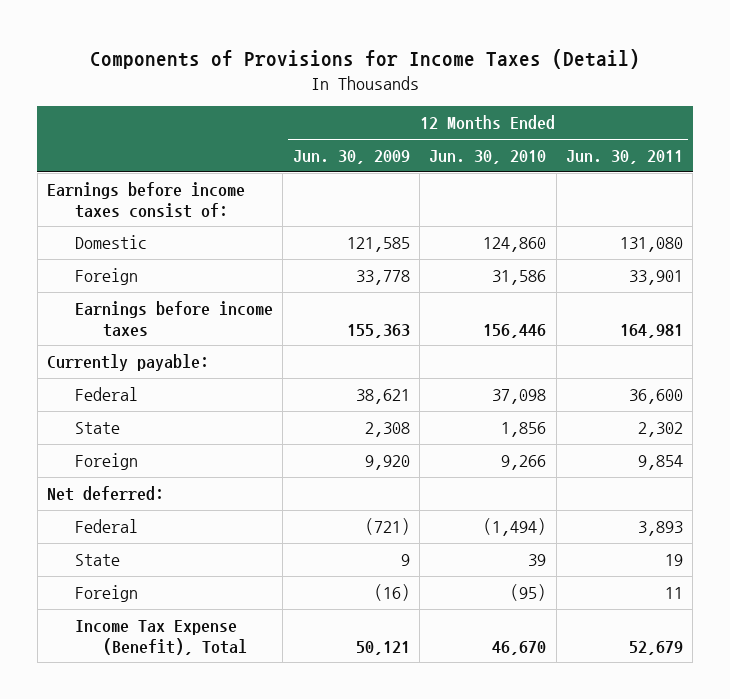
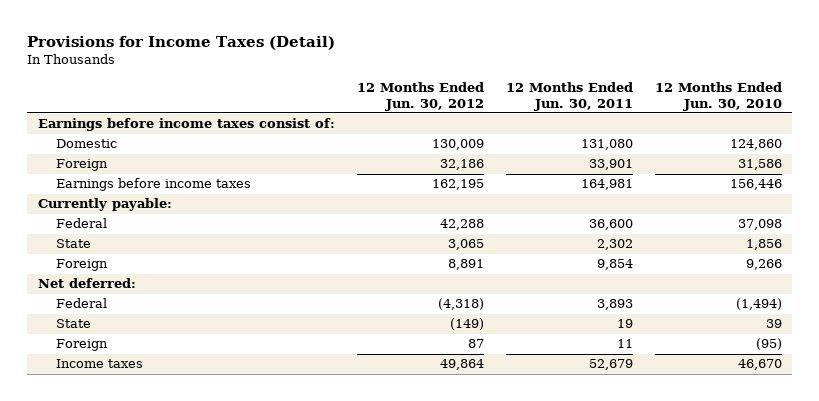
[90,48,641,69] Components of Provisions for Income Taxes (Detail) -> [26,35,335,50] Provisions for Income Taxes (Detail)
[292,150,410,165] Jun. 30, 2009 -> none
none -> [356,81,484,111] 12 Months Ended Jun. 30, 2012
[75,620,248,655] Income Tax Expense (Benefit), Total -> [56,359,144,369] Income taxes

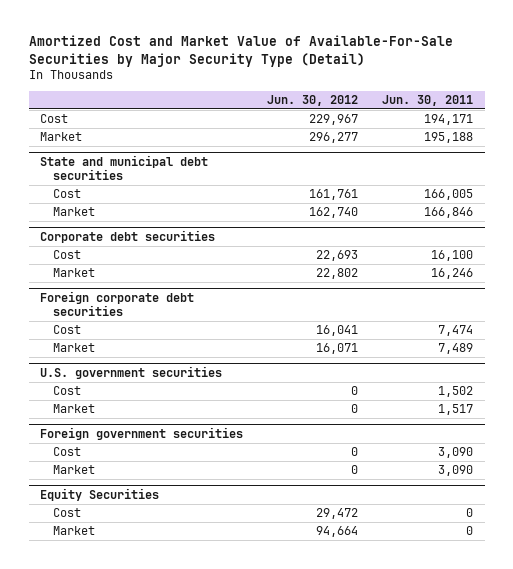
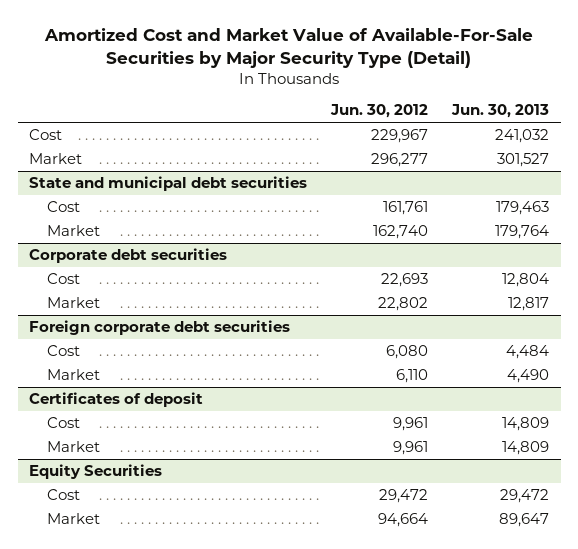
[381,94,473,106] Jun. 30, 2011 -> none
none -> [450,104,549,119] Jun. 30, 2013
[40,366,223,380] U.S. government securities -> none
[40,427,244,441] Foreign government securities -> none
[53,447,82,457] Cost -> none
[53,465,96,475] Market -> none
[316,325,359,337] 16,041 -> [386,345,429,360] 6,080
[316,343,359,355] 16,071 -> [396,369,429,384] 6,110
none -> [29,392,204,408] Certificates of deposit
[351,386,359,396] 0 -> [393,417,429,432] 9,961
[351,404,359,414] 0 -> [393,441,429,456] 9,961

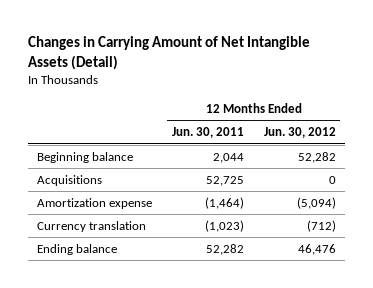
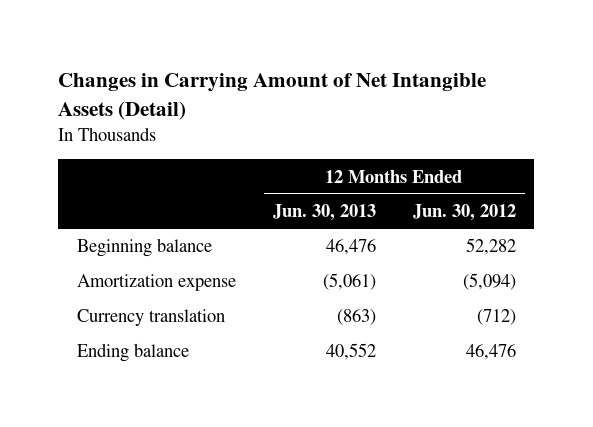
[172,127,245,139] Jun. 30, 2011 -> none
none -> [272,204,376,222] Jun. 30, 2013
[37,174,103,186] Acquisitions -> none

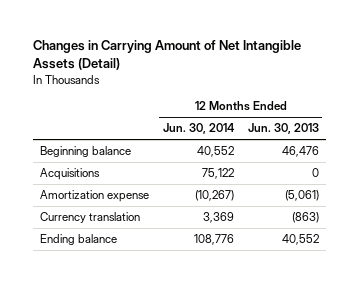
[412,204,516,222] Jun. 30, 2012 -> none
none -> [162,123,235,135] Jun. 30, 2014
none -> [39,168,100,181] Acquisitions

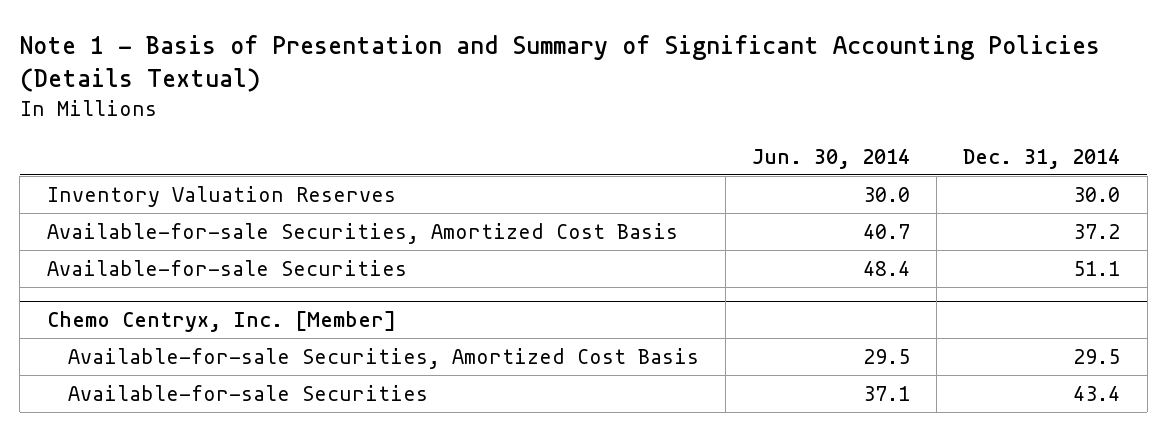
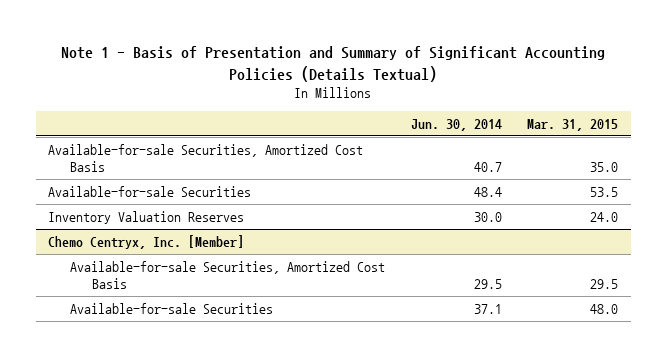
[963,148,1121,169] Dec. 31, 2014 -> none
none -> [527,118,619,131] Mar. 31, 2015
[46,185,396,207] Inventory Valuation Reserves -> [48,210,245,224] Inventory Valuation Reserves

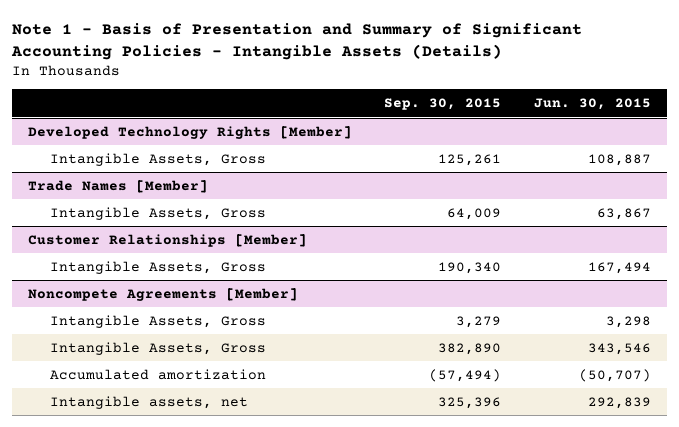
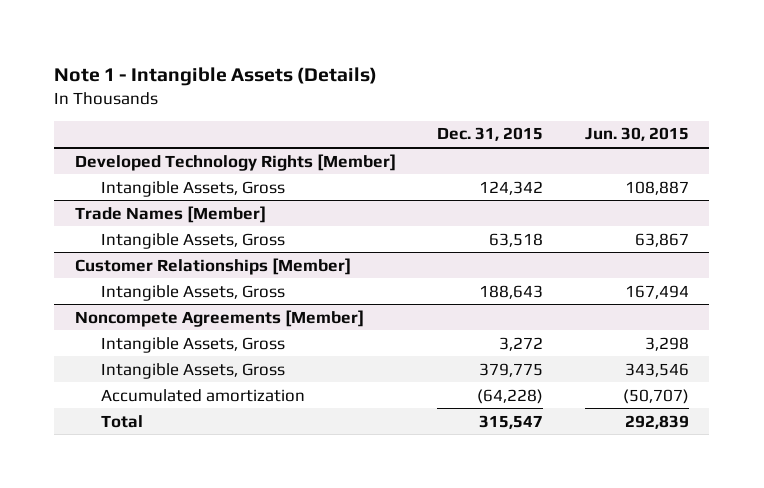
[10,22,582,60] Note 1 - Basis of Presentation and Summary of Significant Accounting Policies - Intangible Assets (Details) -> [54,66,378,86] Note 1 - Intangible Assets (Details)
[384,98,502,111] Sep. 30, 2015 -> none
none -> [437,127,544,142] Dec. 31, 2015
[49,395,248,409] Intangible assets, net -> [101,414,144,428] Total

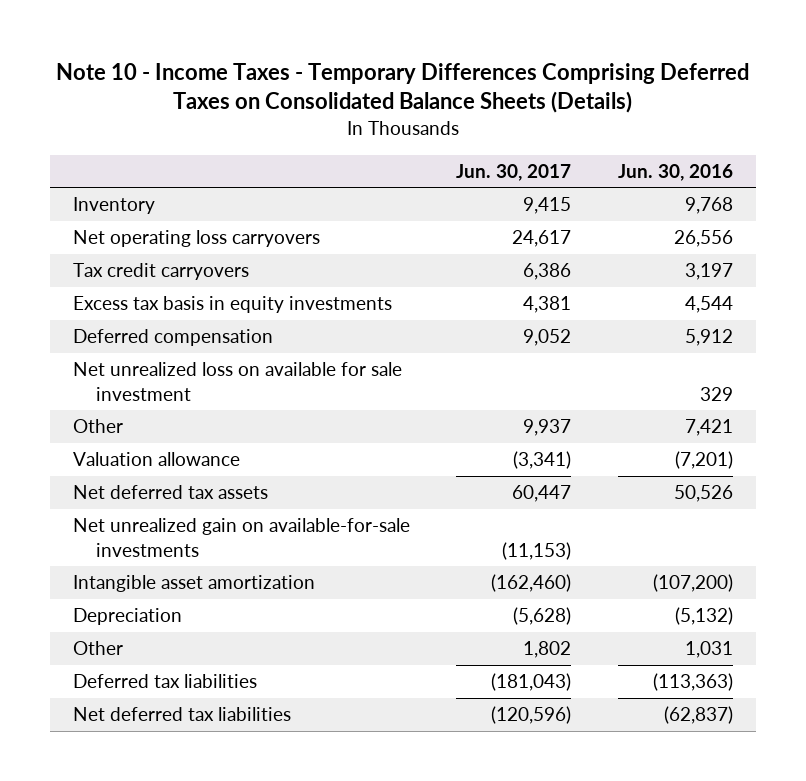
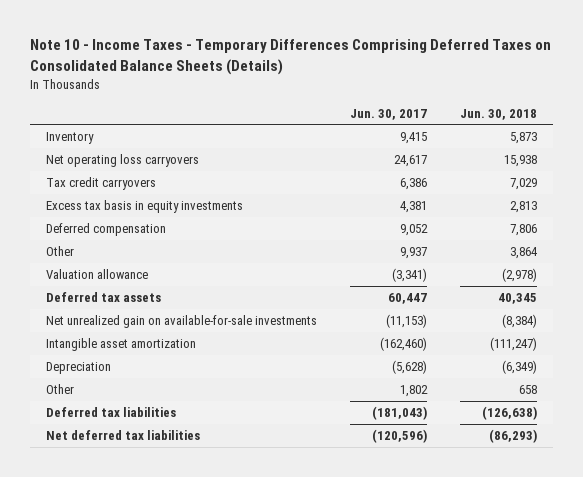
[617,163,733,181] Jun. 30, 2016 -> none
none -> [459,108,537,120] Jun. 30, 2018
[72,362,402,401] Net unrealized loss on available for sale investment -> none
[72,485,268,500] Net deferred tax assets -> [46,291,162,302] Deferred tax assets

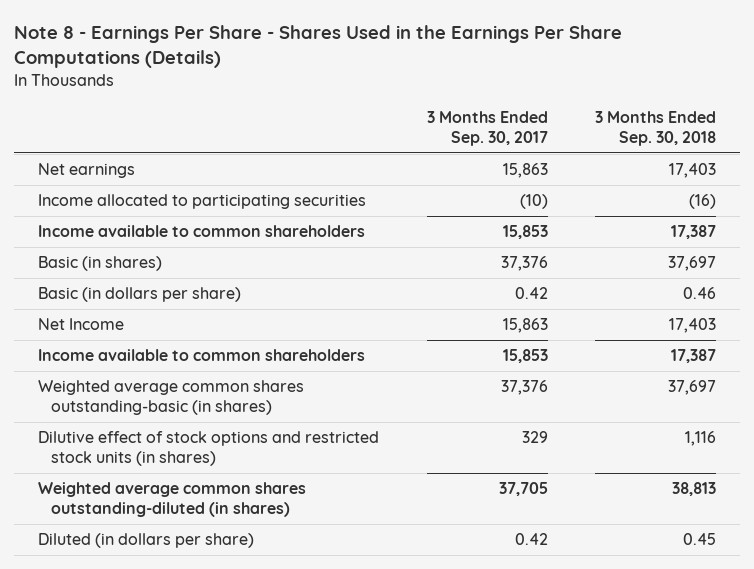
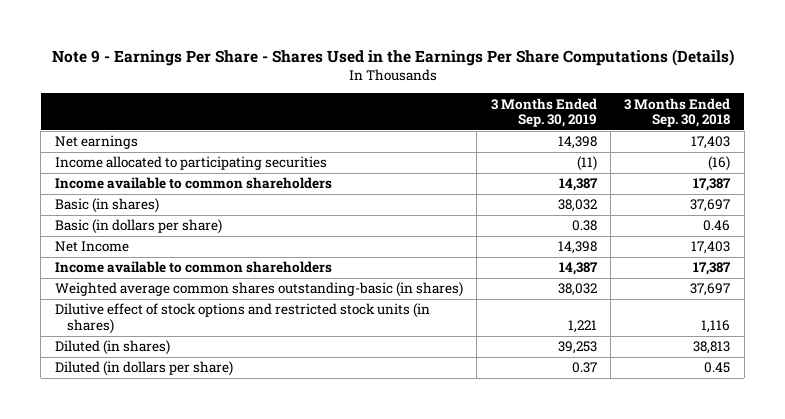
[14,25,623,69] Note 8 - Earnings Per Share - Shares Used in the Earnings Per Share Computations (Details) -> [51,48,734,66] Note 9 - Earnings Per Share - Shares Used in the Earnings Per Share Computations (Details)
[426,111,548,146] 3 Months Ended Sep. 30, 2017 -> none
none -> [490,97,597,128] 3 Months Ended Sep. 30, 2019
[37,482,306,517] Weighted average common shares outstanding-diluted (in shares) -> [54,340,170,356] Diluted (in shares)

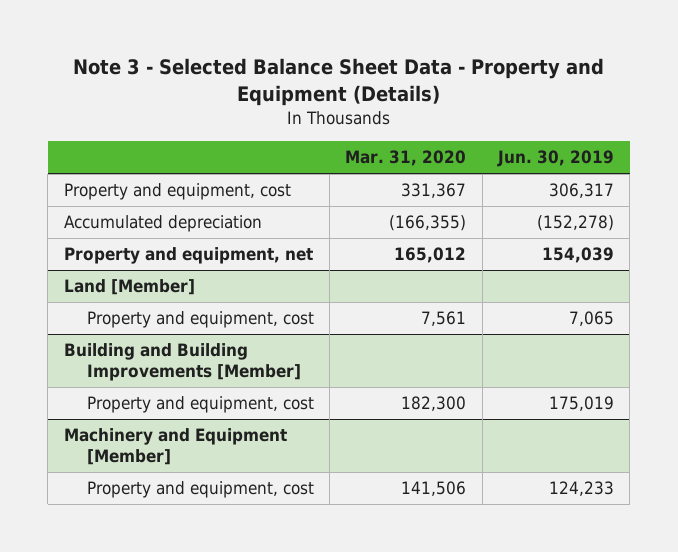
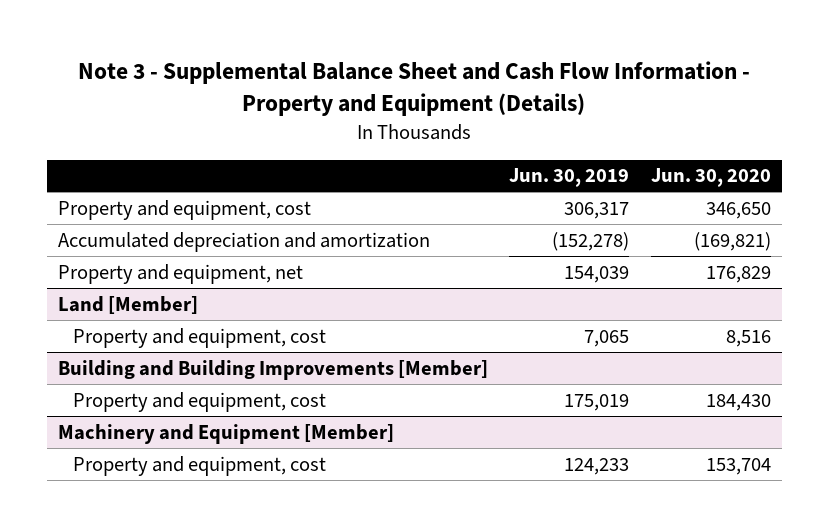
[72,58,604,106] Note 3 - Selected Balance Sheet Data - Property and Equipment (Details) -> [78,61,751,117] Note 3 - Supplemental Balance Sheet and Cash Flow Information - Property and Equipment (Details)
[345,150,467,167] Mar. 31, 2020 -> none
none -> [650,168,771,188] Jun. 30, 2020
[63,215,262,233] Accumulated depreciation -> [57,231,430,252] Accumulated depreciation and amortization

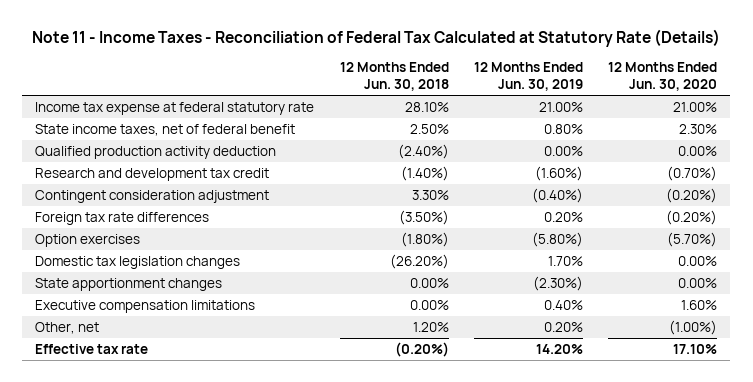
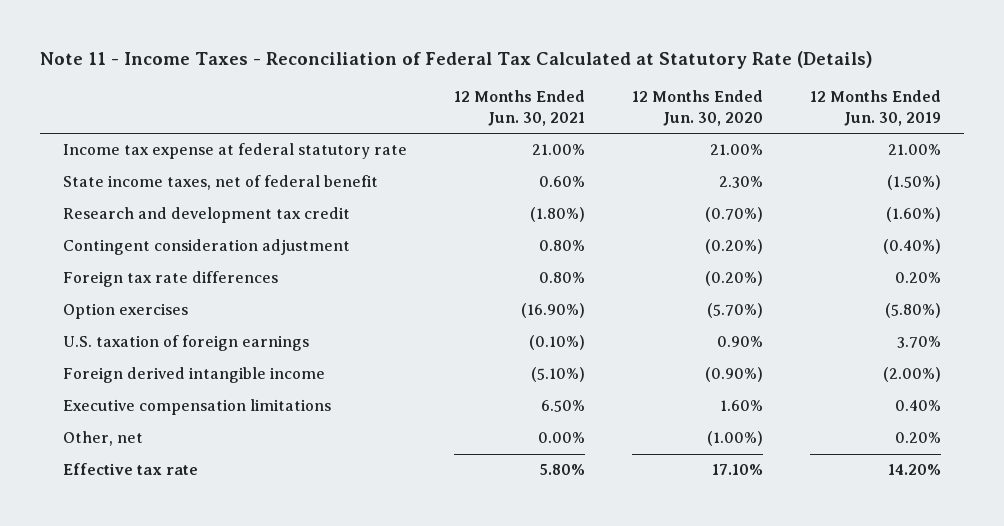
[339,62,449,92] 12 Months Ended Jun. 30, 2018 -> none
none -> [453,90,585,127] 12 Months Ended Jun. 30, 2021
[35,145,277,159] Qualified production activity deduction -> none
[543,123,583,134] 0.80% -> [886,175,941,191] (1.50%)
[35,255,241,269] Domestic tax legislation changes -> none
[35,277,223,291] State apportionment changes -> none
none -> [63,335,310,352] U.S. taxation of foreign earnings
none -> [63,367,326,384] Foreign derived intangible income

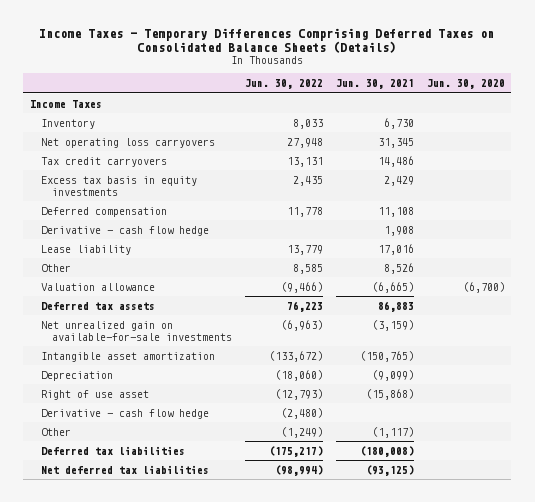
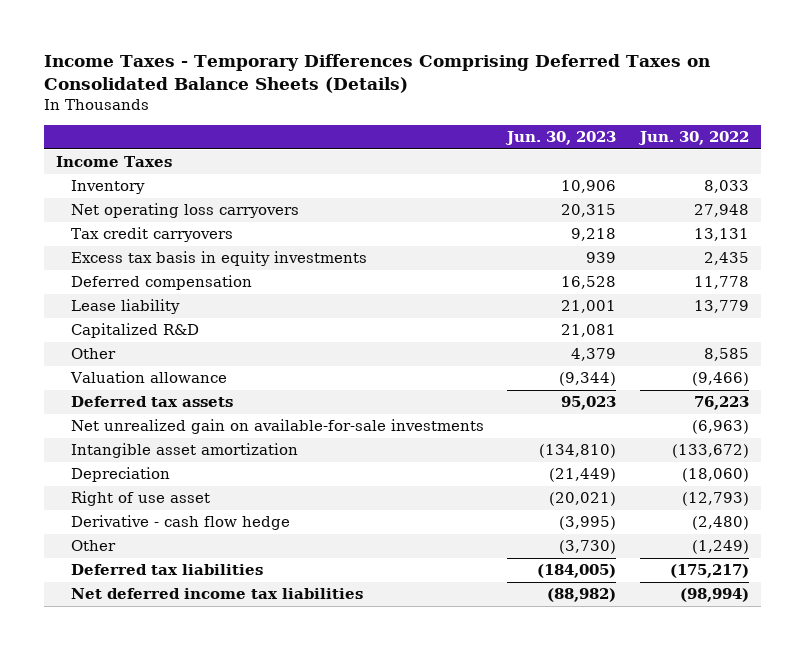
[336,79,415,90] Jun. 30, 2021 -> none
[427,79,506,90] Jun. 30, 2020 -> none
none -> [505,131,617,146] Jun. 30, 2023
[40,225,209,236] Derivative - cash flow hedge -> none
none -> [70,323,199,339] Capitalized R&D
[40,464,209,474] Net deferred tax liabilities -> [70,588,363,600] Net deferred income tax liabilities

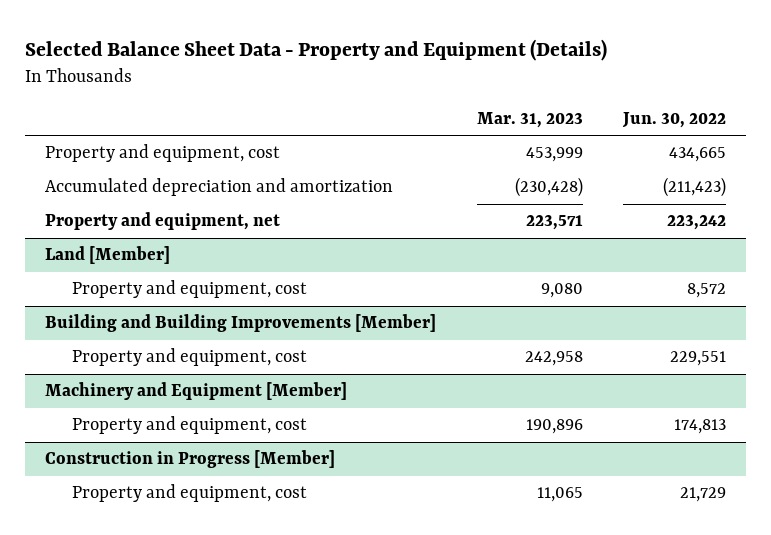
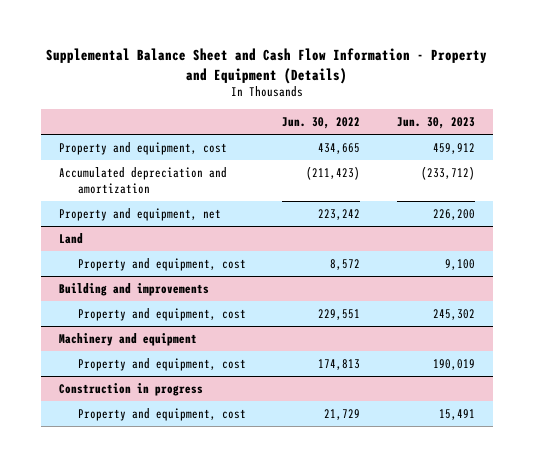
[24,38,607,61] Selected Balance Sheet Data - Property and Equipment (Details) -> [46,48,488,84] Supplemental Balance Sheet and Cash Flow Information - Property and Equipment (Details)
[476,112,583,129] Mar. 31, 2023 -> none
none -> [396,116,475,129] Jun. 30, 2023
[45,246,171,265] Land [Member] -> [59,233,84,245] Land
[45,314,437,333] Building and Building Improvements [Member] -> [59,283,210,297] Building and improvements
[45,382,348,401] Machinery and Equipment [Member] -> [59,333,198,347] Machinery and equipment
[45,450,336,469] Construction in Progress [Member] -> [59,383,204,397] Construction in progress

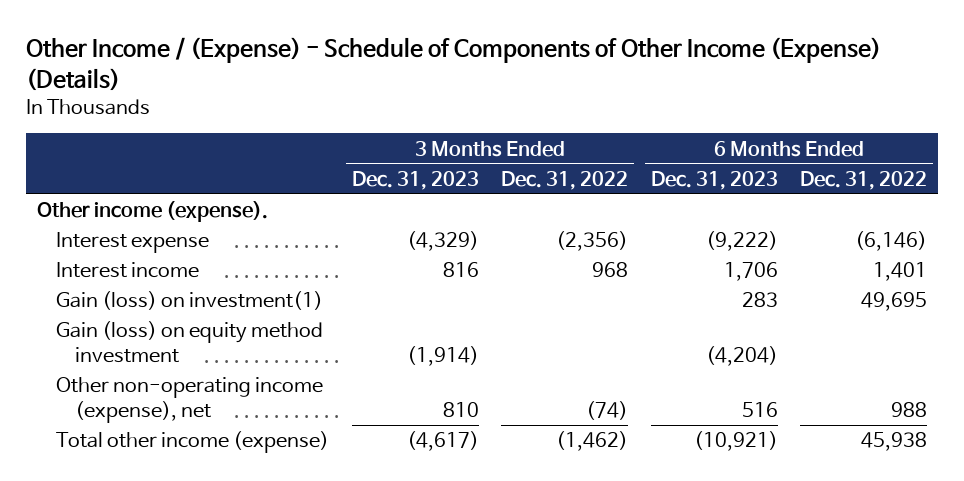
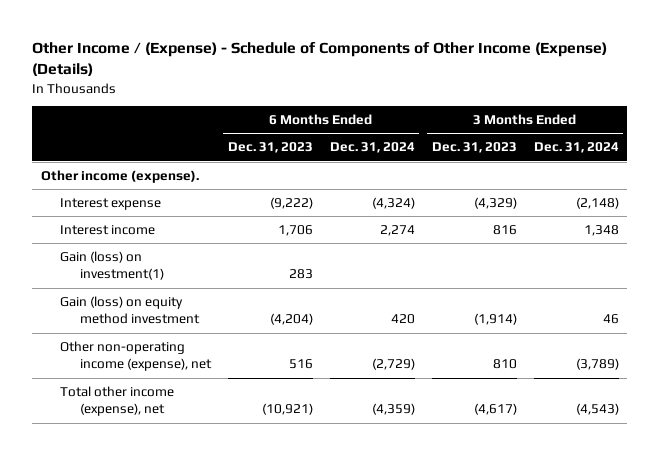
[501,170,629,190] Dec. 31, 2022 -> none
[800,170,928,190] Dec. 31, 2022 -> none
none -> [329,142,415,154] Dec. 31, 2024
none -> [533,142,619,154] Dec. 31, 2024
[56,431,330,454] Total other income (expense) -> [60,386,175,417] Total other income (expense), net

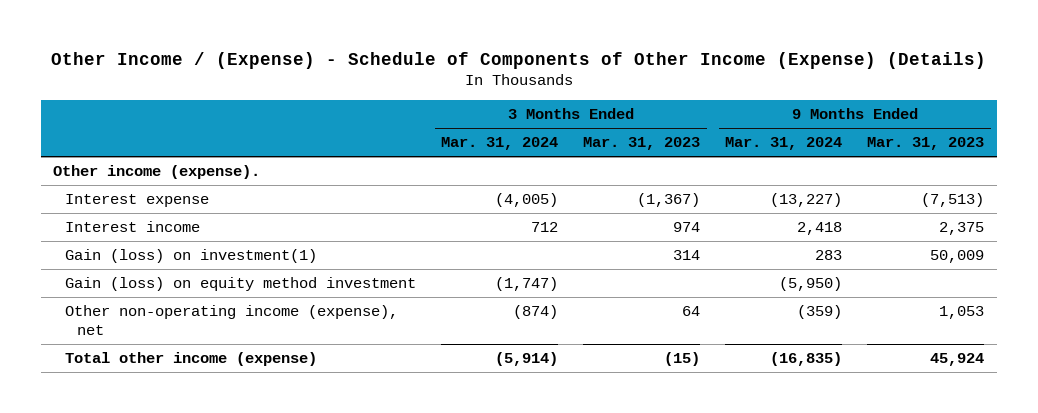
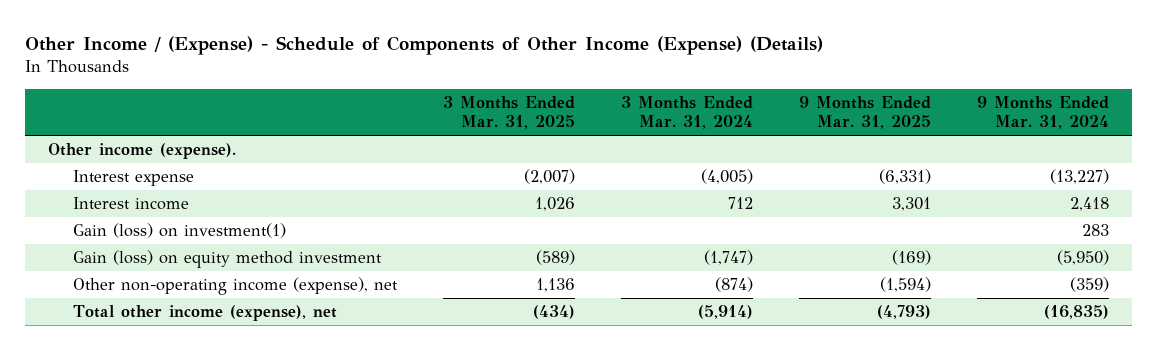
[583,137,701,151] Mar. 31, 2023 -> none
[867,137,985,151] Mar. 31, 2023 -> none
none -> [442,95,575,130] 3 Months Ended Mar. 31, 2025
none -> [798,95,931,130] 9 Months Ended Mar. 31, 2025
[65,351,318,366] Total other income (expense) -> [72,305,337,322] Total other income (expense), net

